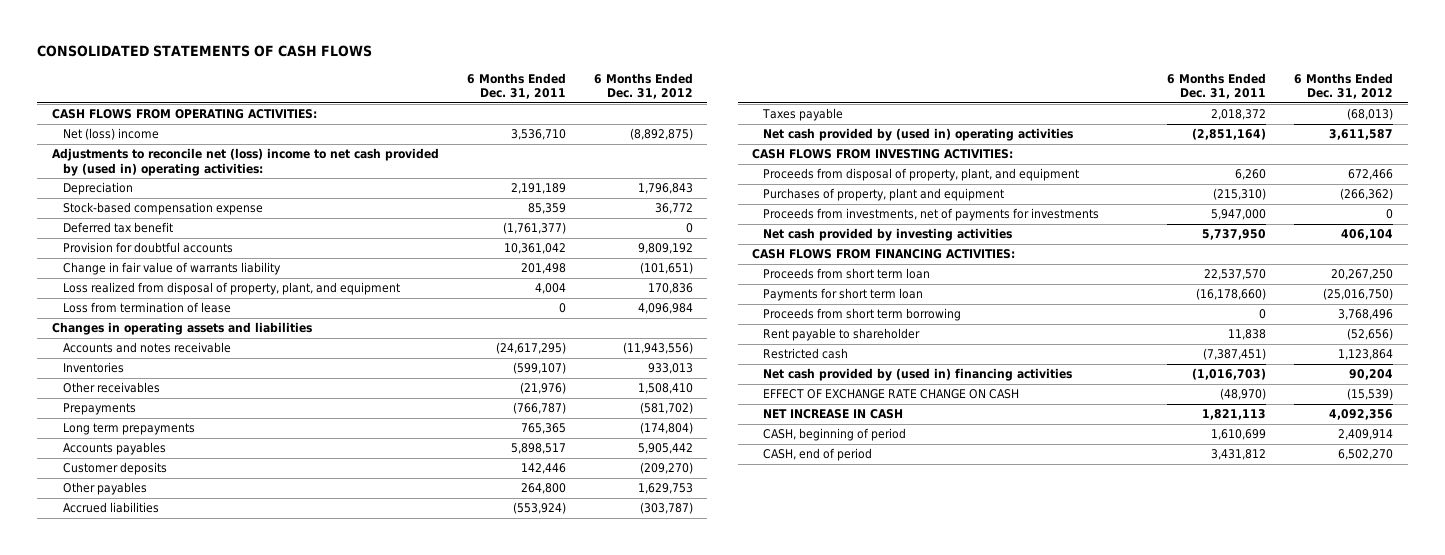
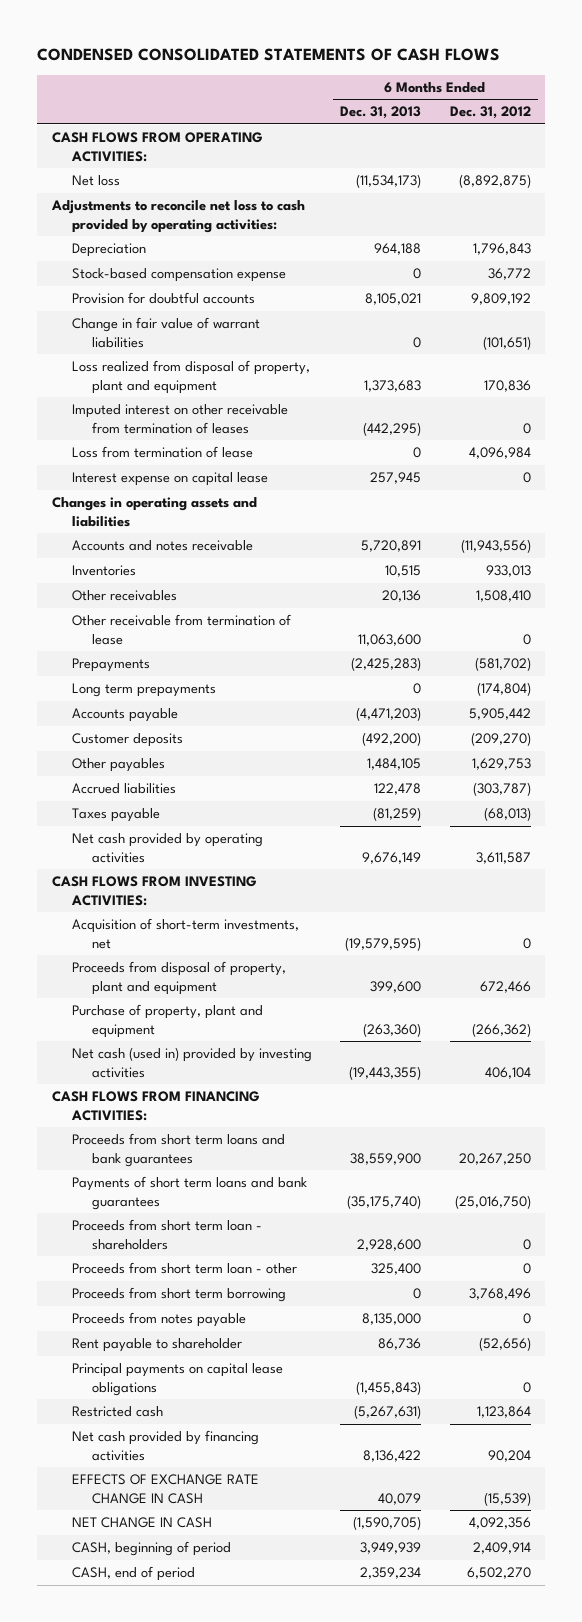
[37,45,373,58] CONSOLIDATED STATEMENTS OF CASH FLOWS -> [37,47,501,61] CONDENSED CONSOLIDATED STATEMENTS OF CASH FLOWS
[466,72,566,99] 6 Months Ended Dec. 31, 2011 -> none
none -> [340,106,422,120] Dec. 31, 2013
[62,128,159,141] Net (loss) income -> [71,175,120,187] Net loss
[51,148,439,176] Adjustments to reconcile net (loss) income to net cash provided by (used in) operating activities: -> [50,200,305,233] Adjustments to reconcile net loss to cash provided by operating activities:
[62,222,173,234] Deferred tax benefit -> none
[62,262,281,276] Change in fair value of warrants liability -> [71,317,260,348] Change in fair value of warrant liabilities
[62,282,400,296] Loss realized from disposal of property, plant, and equipment -> [71,360,310,394] Loss realized from disposal of property, plant and equipment
none -> [71,404,288,434] Imputed interest on other receivable from termination of leases
none -> [71,472,268,487] Interest expense on capital lease
none -> [71,614,291,645] Other receivable from termination of lease
[62,442,166,456] Accounts payables -> [71,708,178,723] Accounts payable
[763,128,1074,142] Net cash provided by (used in) operating activities -> [71,833,263,863] Net cash provided by operating activities
[763,208,1100,222] Proceeds from investments, net of payments for investments -> none
none -> [71,918,299,949] Acquisition of short-term investments, net
[763,168,1080,182] Proceeds from disposal of property, plant, and equipment -> [71,961,286,995] Proceeds from disposal of property, plant and equipment
[763,188,1005,202] Purchases of property, plant and equipment -> [71,1004,263,1038] Purchase of property, plant and equipment
[763,228,1013,242] Net cash provided by investing activities -> [71,1047,312,1078] Net cash (used in) provided by investing activities
[763,268,931,280] Proceeds from short term loan -> [71,1133,285,1167] Proceeds from short term loans and bank guarantees
[763,288,924,302] Payments for short term loan -> [71,1176,307,1210] Payments of short term loans and bank guarantees
none -> [71,1219,262,1250] Proceeds from short term loan - shareholders
none -> [71,1262,297,1275] Proceeds from short term loan - other
none -> [71,1312,246,1328] Proceeds from notes payable
none -> [71,1363,283,1396] Principal payments on capital lease obligations
[763,368,1073,382] Net cash provided by (used in) financing activities -> [71,1430,259,1461] Net cash provided by financing activities
[763,389,1020,400] EFFECT OF EXCHANGE RATE CHANGE ON CASH -> [71,1474,259,1504] EFFECTS OF EXCHANGE RATE CHANGE IN CASH
[763,409,904,420] NET INCREASE IN CASH -> [71,1517,212,1529] NET CHANGE IN CASH

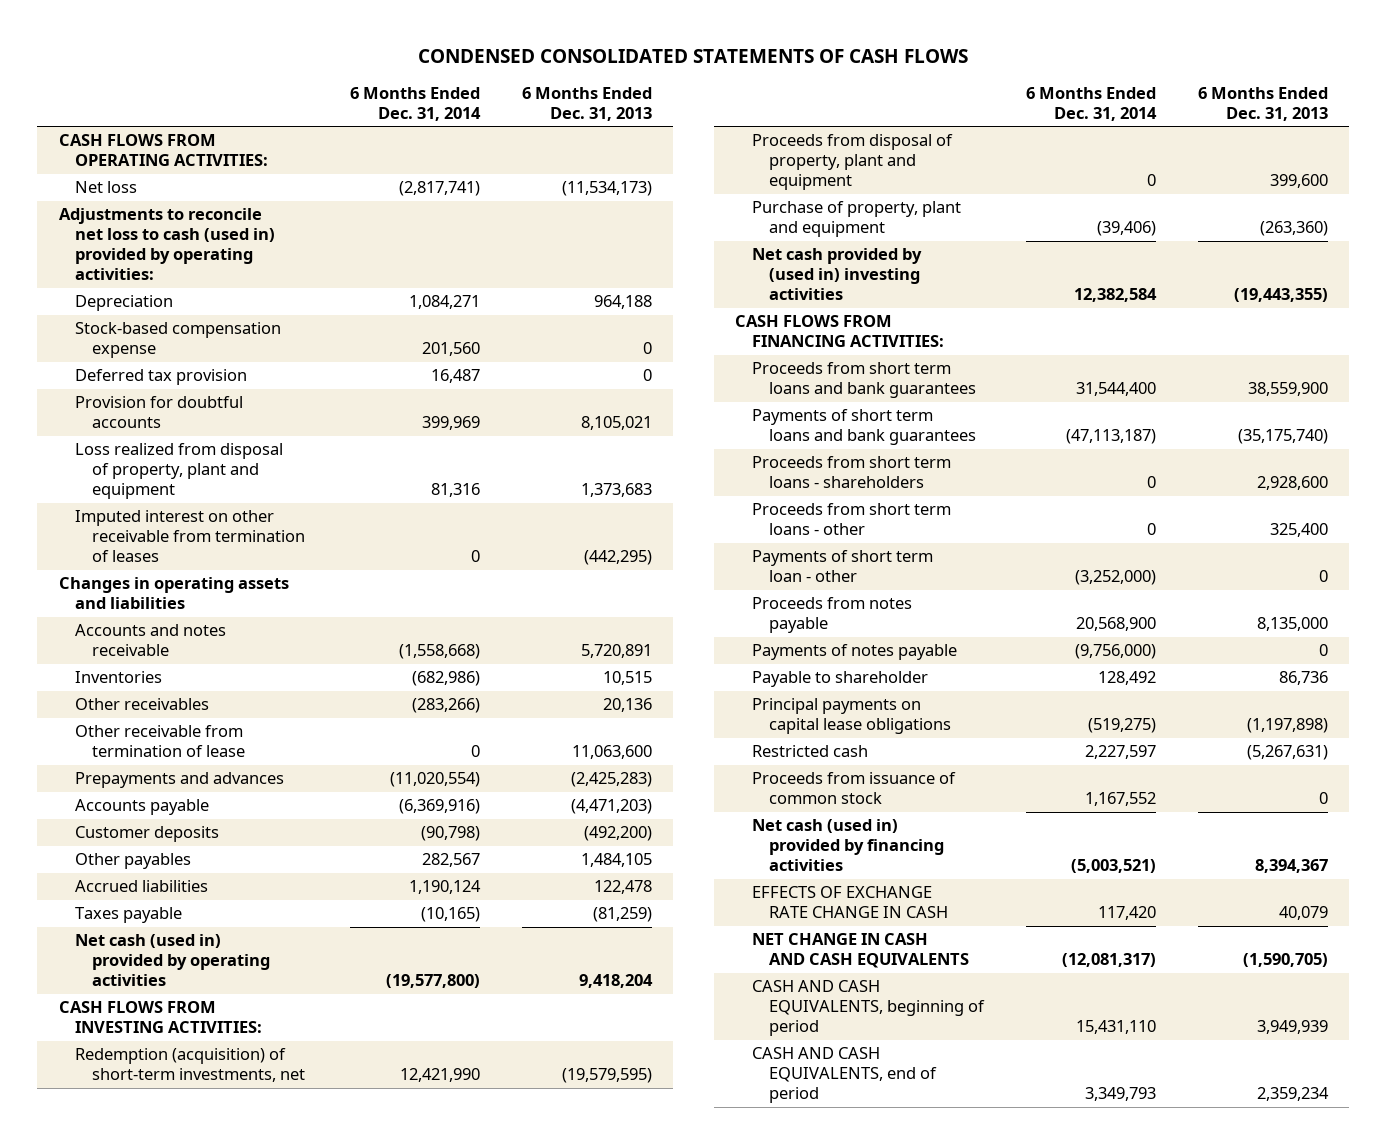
[449,106,531,120] Dec. 31, 2012 -> none
none -> [349,86,481,121] 6 Months Ended Dec. 31, 2014
[50,200,305,233] Adjustments to reconcile net loss to cash provided by operating activities: -> [58,208,276,280] Adjustments to reconcile net loss to cash (used in) provided by operating activities:
none -> [75,369,248,386] Deferred tax provision
[71,317,260,348] Change in fair value of warrant liabilities -> none
[71,446,253,459] Loss from termination of lease -> none
[71,472,268,487] Interest expense on capital lease -> none
[71,683,216,698] Long term prepayments -> none
[71,658,150,673] Prepayments -> [75,772,285,789] Prepayments and advances
[71,833,263,863] Net cash provided by operating activities -> [75,934,271,987] Net cash (used in) provided by operating activities
[362,851,422,864] 9,676,149 -> [578,974,653,989] 9,418,204
[71,918,299,949] Acquisition of short-term investments, net -> [75,1048,306,1083] Redemption (acquisition) of short-term investments, net
[71,1047,312,1078] Net cash (used in) provided by investing activities -> [751,248,922,301] Net cash provided by (used in) investing activities
[71,1287,286,1303] Proceeds from short term borrowing -> none
[71,1219,262,1250] Proceeds from short term loan - shareholders -> [751,456,951,489] Proceeds from short term loans - shareholders
[71,1262,297,1275] Proceeds from short term loan - other -> [751,503,951,536] Proceeds from short term loans - other
none -> [751,550,933,583] Payments of short term loan - other
none -> [751,644,957,661] Payments of notes payable
[71,1338,242,1353] Rent payable to shareholder -> [751,671,928,688] Payable to shareholder
[356,1380,422,1395] (1,455,843) -> [1247,718,1329,734] (1,197,898)
none -> [751,772,956,805] Proceeds from issuance of common stock
[71,1430,259,1461] Net cash provided by financing activities -> [751,819,944,872] Net cash (used in) provided by financing activities
[363,1449,422,1462] 8,136,422 -> [1255,859,1329,874] 8,394,367
[71,1517,212,1529] NET CHANGE IN CASH -> [751,933,969,969] NET CHANGE IN CASH AND CASH EQUIVALENTS
[71,1541,231,1557] CASH, beginning of period -> [751,980,985,1037] CASH AND CASH EQUIVALENTS, beginning of period
[71,1566,195,1582] CASH, end of period -> [751,1047,937,1104] CASH AND CASH EQUIVALENTS, end of period

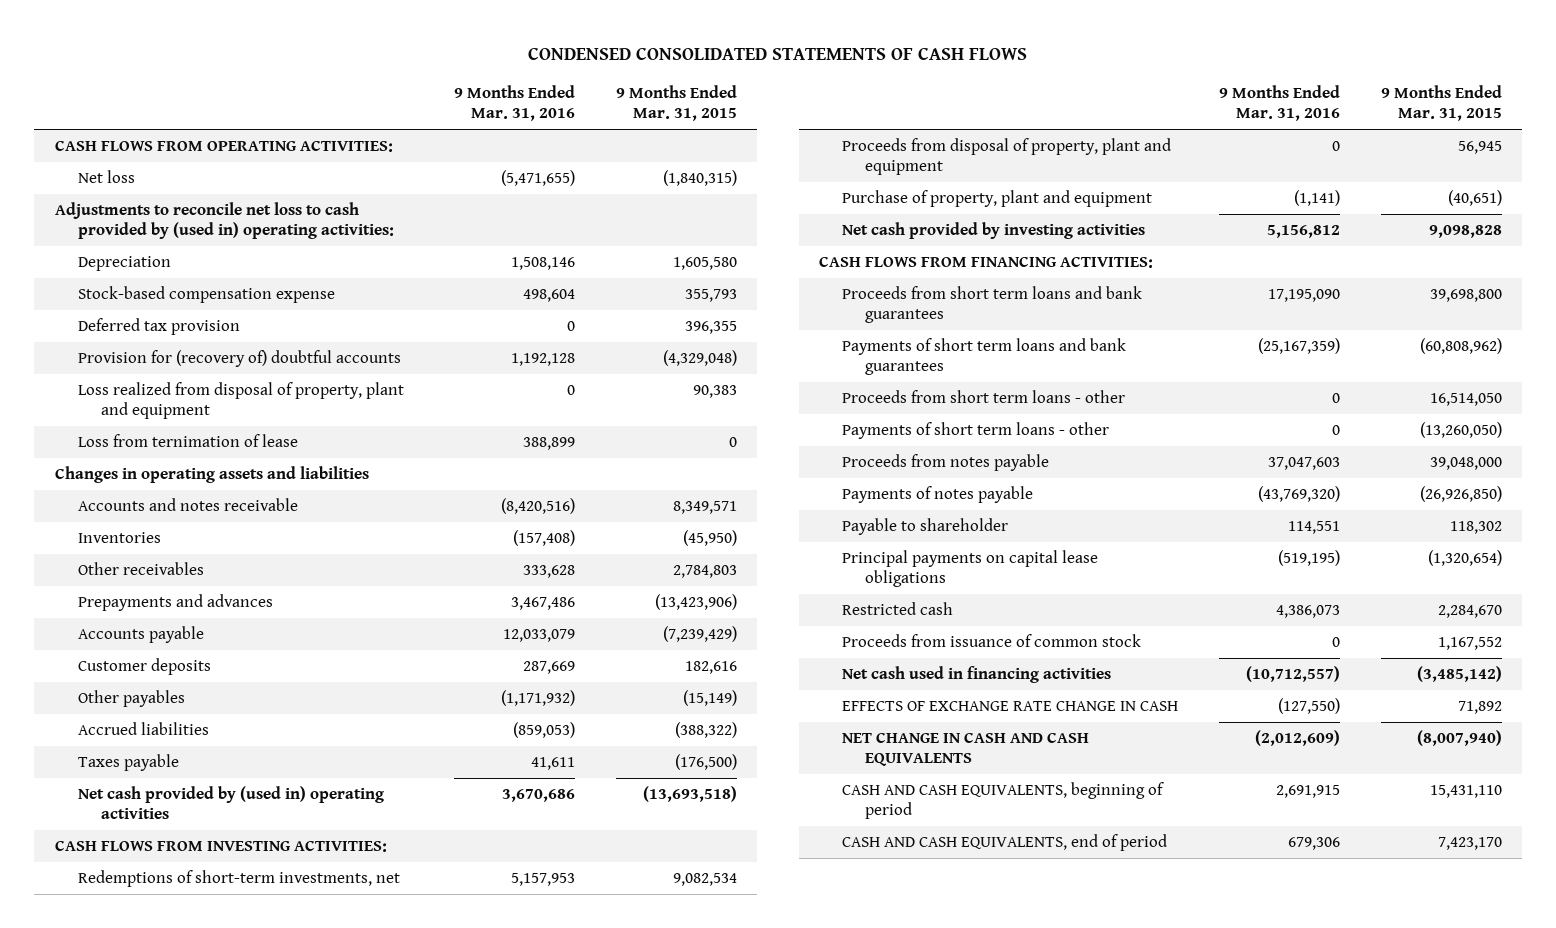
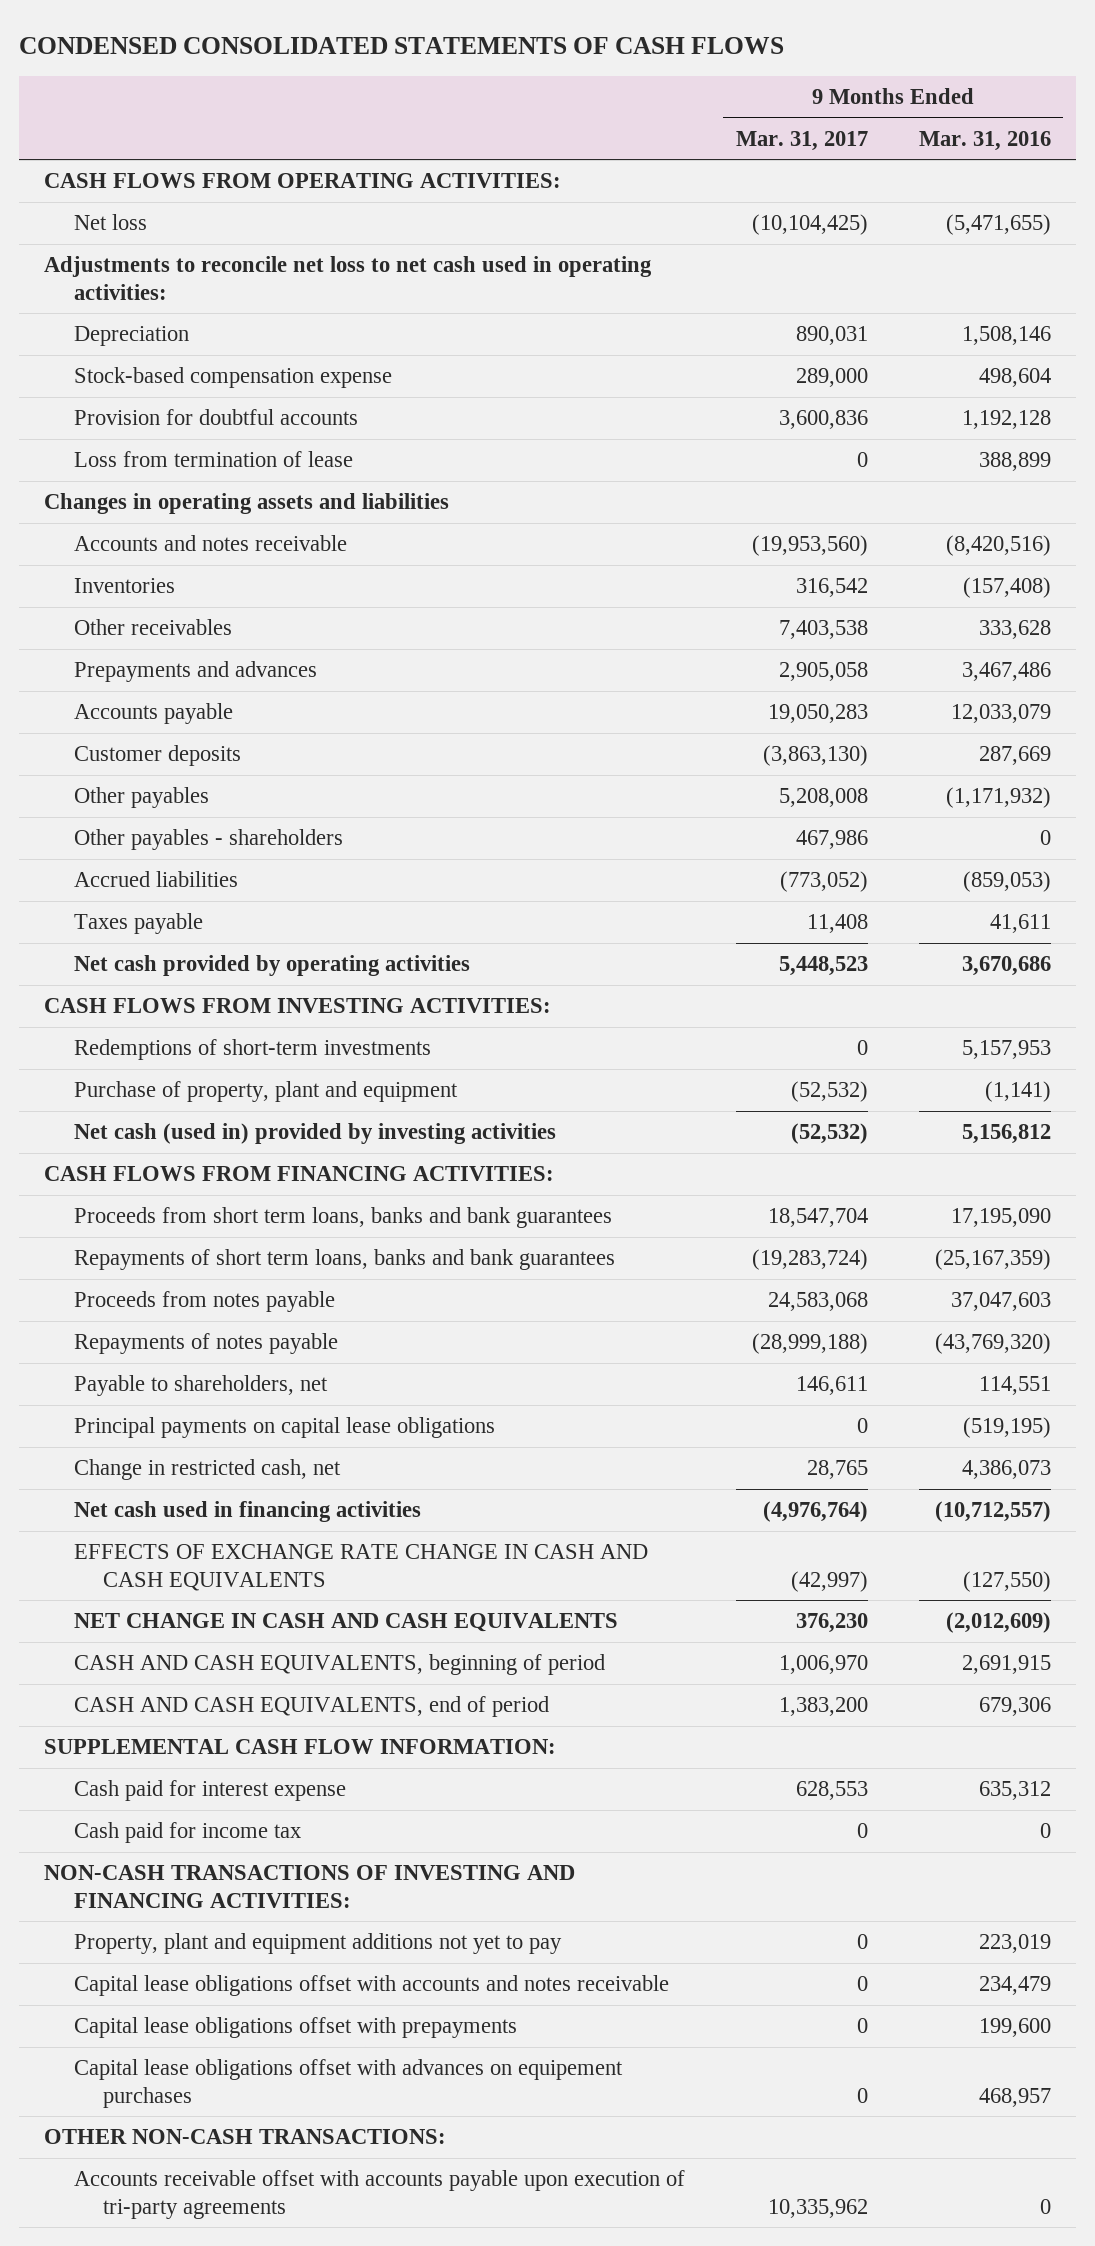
[616,84,738,122] 9 Months Ended Mar. 31, 2015 -> none
none -> [735,130,868,151] Mar. 31, 2017
[54,202,394,240] Adjustments to reconcile net loss to cash provided by (used in) operating activities: -> [44,256,653,300] Adjustments to reconcile net loss to net cash used in operating activities:
[77,318,240,336] Deferred tax provision -> none
[77,382,404,420] Loss realized from disposal of property, plant and equipment -> none
[77,350,401,368] Provision for (recovery of) doubtful accounts -> [73,409,358,426] Provision for doubtful accounts
[77,434,298,448] Loss from ternimation of lease -> [73,451,353,468] Loss from termination of lease
none -> [73,829,343,851] Other payables - shareholders
[77,786,384,820] Net cash provided by (used in) operating activities -> [73,955,470,977] Net cash provided by operating activities
[842,138,1172,176] Proceeds from disposal of property, plant and equipment -> none
[77,870,400,888] Redemptions of short-term investments, net -> [73,1039,431,1061] Redemptions of short-term investments
[842,222,1146,240] Net cash provided by investing activities -> [73,1123,556,1145] Net cash (used in) provided by investing activities
[842,390,1126,404] Proceeds from short term loans - other -> none
[842,422,1110,440] Payments of short term loans - other -> none
[842,286,1143,324] Proceeds from short term loans and bank guarantees -> [73,1207,612,1229] Proceeds from short term loans, banks and bank guarantees
[842,338,1127,376] Payments of short term loans and bank guarantees -> [73,1249,615,1271] Repayments of short term loans, banks and bank guarantees
[842,486,1034,504] Payments of notes payable -> [73,1333,338,1355] Repayments of notes payable
[842,518,1009,536] Payable to shareholder -> [73,1375,328,1397] Payable to shareholders, net
[842,634,1142,648] Proceeds from issuance of common stock -> none
[842,602,954,616] Restricted cash -> [73,1459,341,1481] Change in restricted cash, net
[842,701,1179,712] EFFECTS OF EXCHANGE RATE CHANGE IN CASH -> [73,1544,648,1591] EFFECTS OF EXCHANGE RATE CHANGE IN CASH AND CASH EQUIVALENTS
none -> [44,1739,557,1755] SUPPLEMENTAL CASH FLOW INFORMATION:
none -> [73,1780,346,1802] Cash paid for interest expense
none -> [73,1822,301,1844] Cash paid for income tax
none -> [44,1865,576,1908] NON-CASH TRANSACTIONS OF INVESTING AND FINANCING ACTIVITIES:
none -> [73,1933,562,1955] Property, plant and equipment additions not yet to pay
none -> [73,1975,669,1997] Capital lease obligations offset with accounts and notes receivable
none -> [73,2017,517,2039] Capital lease obligations offset with prepayments
none -> [73,2059,623,2108] Capital lease obligations offset with advances on equipement purchases
none -> [44,2129,447,2145] OTHER NON-CASH TRANSACTIONS:
none -> [73,2170,685,2219] Accounts receivable offset with accounts payable upon execution of tri-party agreements

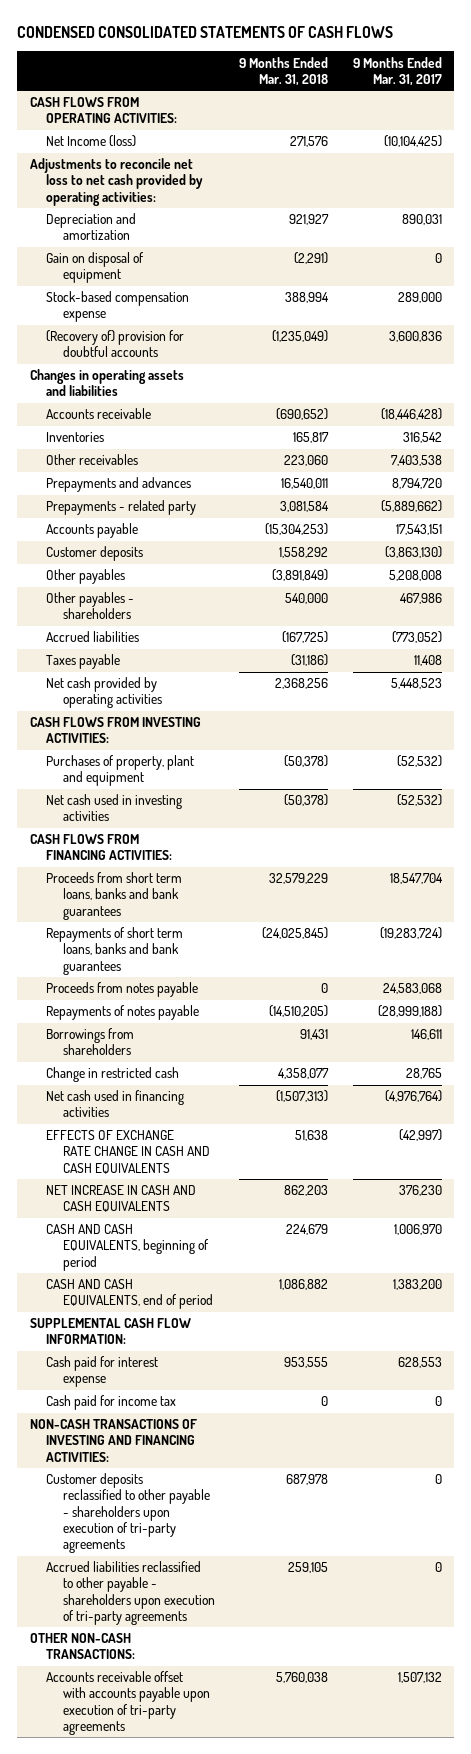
[918,130,1051,151] Mar. 31, 2016 -> none
none -> [239,56,329,86] 9 Months Ended Mar. 31, 2018
[73,214,147,231] Net loss -> [46,135,137,148] Net Income (loss)
[44,256,653,300] Adjustments to reconcile net loss to net cash used in operating activities: -> [29,158,204,206] Adjustments to reconcile net loss to net cash provided by operating activities:
[73,326,189,347] Depreciation -> [46,213,137,241] Depreciation and amortization
none -> [46,252,145,284] Gain on disposal of equipment
[73,451,353,468] Loss from termination of lease -> none
[73,409,358,426] Provision for doubtful accounts -> [46,330,185,358] (Recovery of) provision for doubtful accounts
[73,535,347,552] Accounts and notes receivable -> [46,408,152,420] Accounts receivable
[751,535,868,557] (19,953,560) -> [380,408,442,421] (18,446,428)
[778,662,868,682] 2,905,058 -> [391,478,442,490] 8,794,720
none -> [46,500,197,516] Prepayments - related party
[767,704,868,724] 19,050,283 -> [395,524,442,536] 17,543,151
[73,1039,431,1061] Redemptions of short-term investments -> none
[73,1081,458,1103] Purchase of property, plant and equipment -> [46,755,195,787] Purchases of property, plant and equipment
[73,1123,556,1145] Net cash (used in) provided by investing activities -> [46,794,183,822] Net cash used in investing activities
[73,1417,495,1439] Principal payments on capital lease obligations -> none
[73,1375,328,1397] Payable to shareholders, net -> [46,1028,135,1056] Borrowings from shareholders
[73,1459,341,1481] Change in restricted cash, net -> [46,1067,180,1083] Change in restricted cash
[73,1613,618,1633] NET CHANGE IN CASH AND CASH EQUIVALENTS -> [46,1185,197,1213] NET INCREASE IN CASH AND CASH EQUIVALENTS
[73,1933,562,1955] Property, plant and equipment additions not yet to pay -> none
[73,1975,669,1997] Capital lease obligations offset with accounts and notes receivable -> none
[73,2017,517,2039] Capital lease obligations offset with prepayments -> none
[73,2059,623,2108] Capital lease obligations offset with advances on equipement purchases -> none
none -> [46,1473,211,1554] Customer deposits reclassified to other payable - shareholders upon execution of tri-party agreements
none -> [46,1561,216,1625] Accrued liabilities reclassified to other payable - shareholders upon execution of tri-party agreements
[767,2198,868,2218] 10,335,962 -> [397,1672,442,1684] 1,507,132

